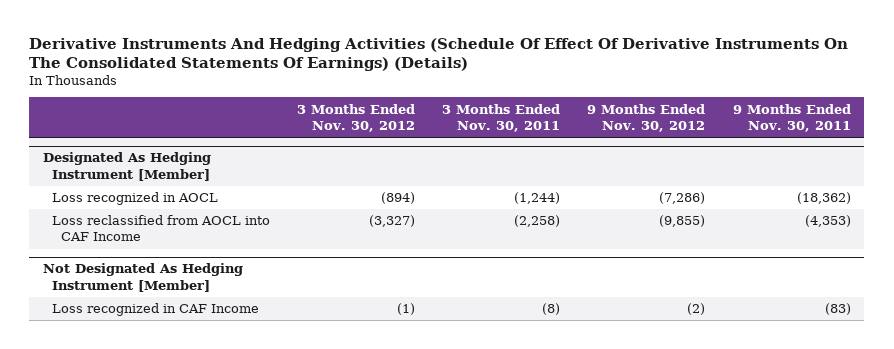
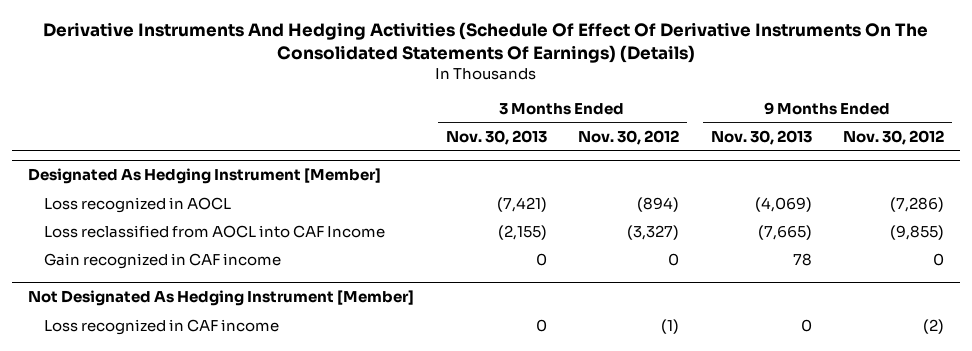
[442,103,561,132] 3 Months Ended Nov. 30, 2011 -> none
[732,103,851,132] 9 Months Ended Nov. 30, 2011 -> none
none -> [445,129,547,145] Nov. 30, 2013
none -> [710,129,812,145] Nov. 30, 2013
none -> [44,252,282,269] Gain recognized in CAF income
[51,303,259,317] Loss recognized in CAF Income -> [44,318,280,335] Loss recognized in CAF income

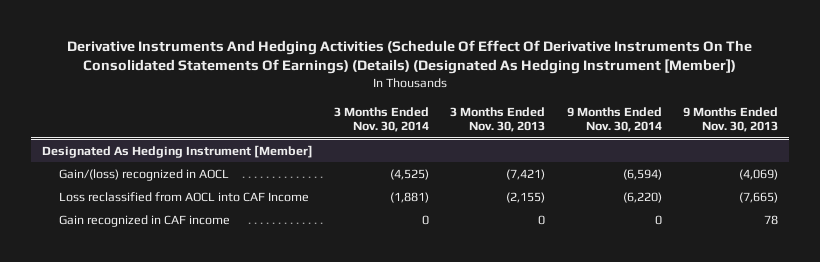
[43,21,929,63] Derivative Instruments And Hedging Activities (Schedule Of Effect Of Derivative Instruments On The Consolidated Statements Of Earnings) (Details) -> [66,39,752,75] Derivative Instruments And Hedging Activities (Schedule Of Effect Of Derivative Instruments On The Consolidated Statements Of Earnings) (Details) (Designated As Hedging Instrument [Member])
[578,129,680,145] Nov. 30, 2012 -> none
[843,129,945,145] Nov. 30, 2012 -> none
none -> [334,106,430,133] 3 Months Ended Nov. 30, 2014
none -> [566,106,662,133] 9 Months Ended Nov. 30, 2014
[44,196,232,213] Loss recognized in AOCL -> [58,168,229,181] Gain/(loss) recognized in AOCL
[28,290,415,307] Not Designated As Hedging Instrument [Member] -> none
[44,318,280,335] Loss recognized in CAF income -> none

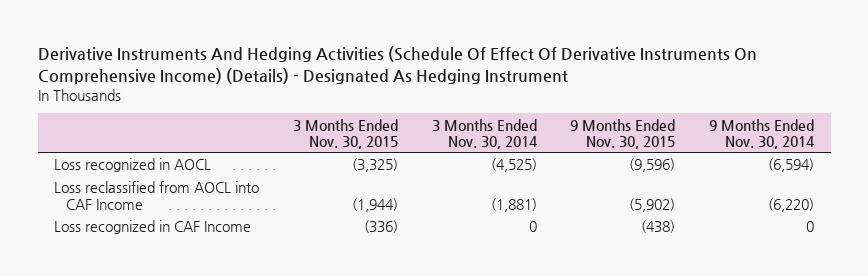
[66,39,752,75] Derivative Instruments And Hedging Activities (Schedule Of Effect Of Derivative Instruments On The Consolidated Statements Of Earnings) (Details) (Designated As Hedging Instrument [Member]) -> [37,46,757,84] Derivative Instruments And Hedging Activities (Schedule Of Effect Of Derivative Instruments On Comprehensive Income) (Details) - Designated As Hedging Instrument
[450,106,546,133] 3 Months Ended Nov. 30, 2013 -> none
[683,106,779,133] 9 Months Ended Nov. 30, 2013 -> none
none -> [293,118,399,149] 3 Months Ended Nov. 30, 2015
none -> [570,118,676,149] 9 Months Ended Nov. 30, 2015
[41,144,313,158] Designated As Hedging Instrument [Member] -> none
[58,168,229,181] Gain/(loss) recognized in AOCL -> [54,158,212,173] Loss recognized in AOCL
[58,214,230,227] Gain recognized in CAF income -> [54,220,252,235] Loss recognized in CAF Income

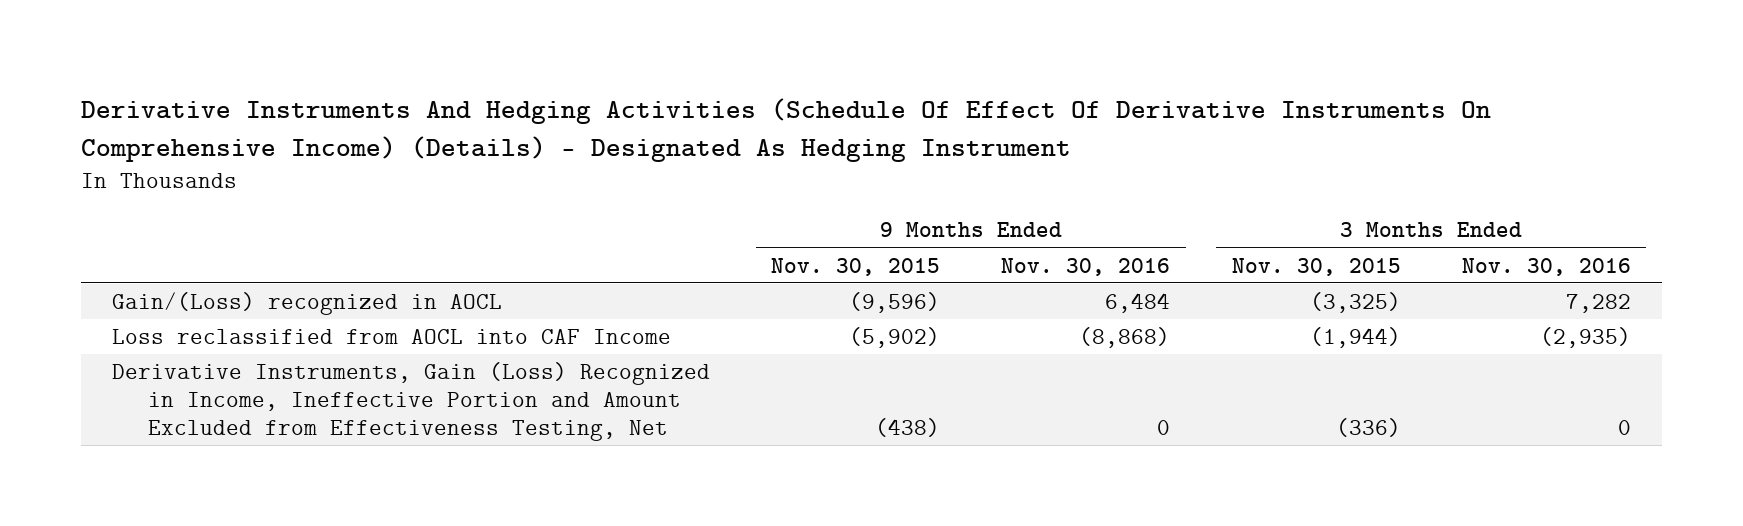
[431,118,538,149] 3 Months Ended Nov. 30, 2014 -> none
[708,118,815,149] 9 Months Ended Nov. 30, 2014 -> none
none -> [1001,257,1171,276] Nov. 30, 2016
none -> [1462,257,1632,276] Nov. 30, 2016
[54,158,212,173] Loss recognized in AOCL -> [111,292,502,316] Gain/(Loss) recognized in AOCL
[54,220,252,235] Loss recognized in CAF Income -> [111,362,710,442] Derivative Instruments, Gain (Loss) Recognized in Income, Ineffective Portion and Amount Excluded from Effectiveness Testing, Net

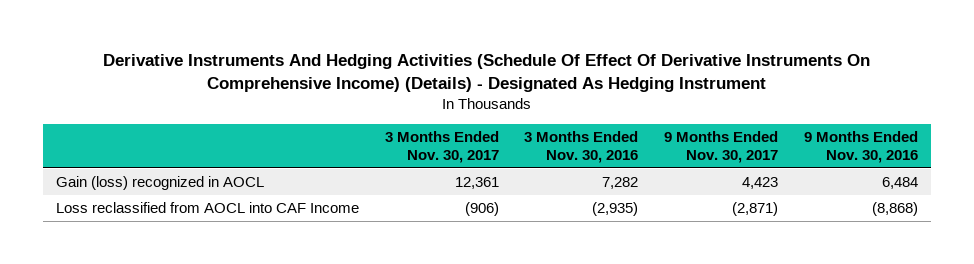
[771,257,941,276] Nov. 30, 2015 -> none
[1231,257,1401,276] Nov. 30, 2015 -> none
none -> [384,130,499,163] 3 Months Ended Nov. 30, 2017
none -> [664,130,779,163] 9 Months Ended Nov. 30, 2017
[111,292,502,316] Gain/(Loss) recognized in AOCL -> [55,176,264,191] Gain (loss) recognized in AOCL
[111,362,710,442] Derivative Instruments, Gain (Loss) Recognized in Income, Ineffective Portion and Amount Excluded from Effectiveness Testing, Net -> none

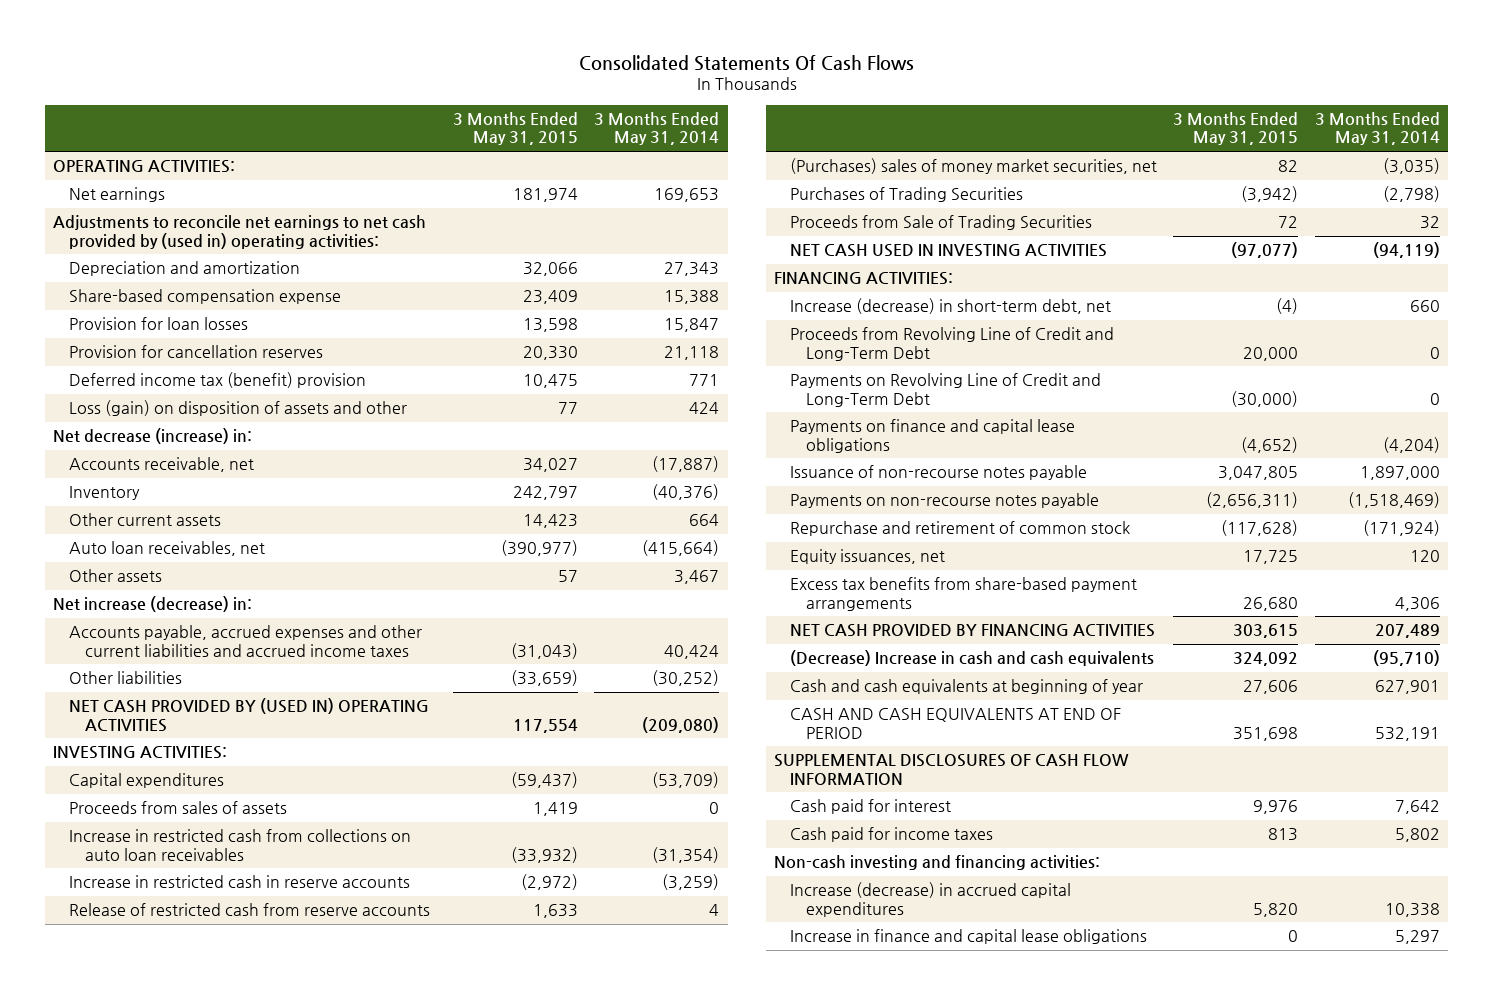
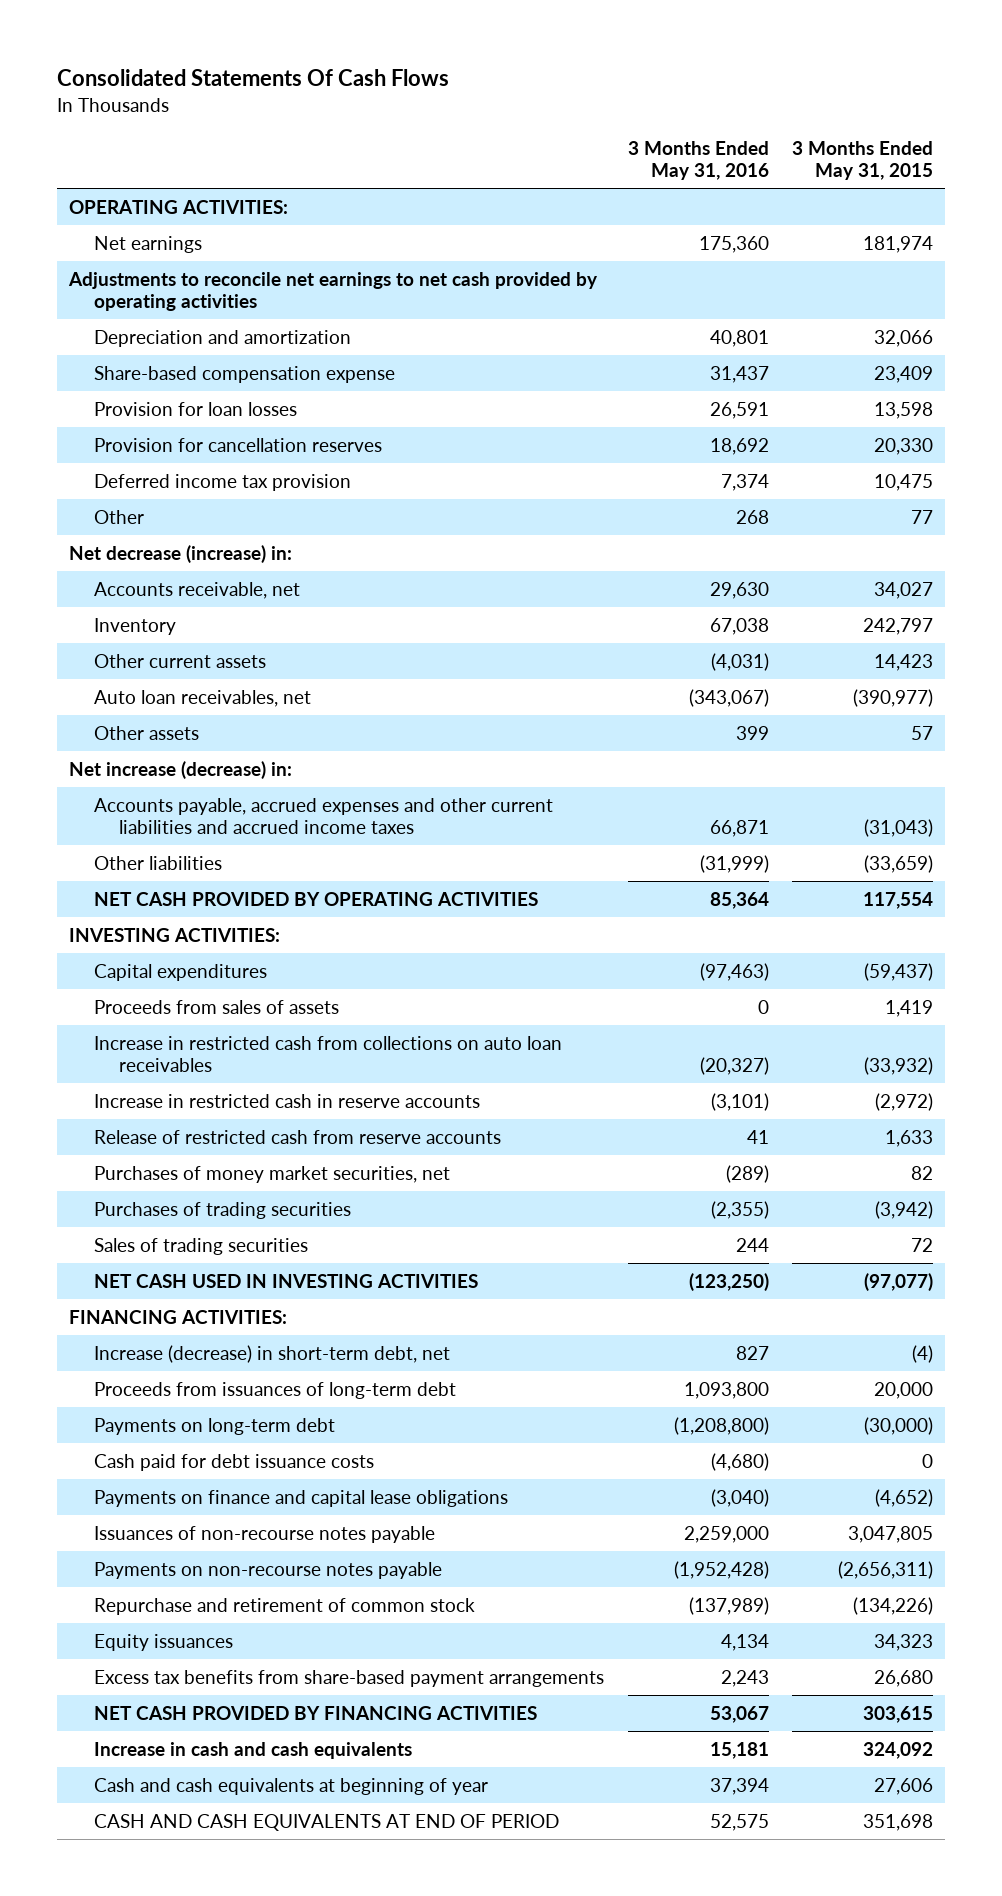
[594,112,720,146] 3 Months Ended May 31, 2014 -> none
none -> [627,141,769,180] 3 Months Ended May 31, 2016
[53,215,427,249] Adjustments to reconcile net earnings to net cash provided by (used in) operating activities: -> [68,271,599,311] Adjustments to reconcile net earnings to net cash provided by operating activities
[69,372,367,389] Deferred income tax (benefit) provision -> [94,473,352,491] Deferred income tax provision
[69,400,408,417] Loss (gain) on disposition of assets and other -> [94,509,145,524] Other
[69,698,430,732] NET CASH PROVIDED BY (USED IN) OPERATING ACTIVITIES -> [94,891,539,906] NET CASH PROVIDED BY OPERATING ACTIVITIES
[789,158,1157,175] (Purchases) sales of money market securities, net -> [94,1165,451,1183] Purchases of money market securities, net
[789,187,1023,203] Purchases of Trading Securities -> [94,1201,352,1219] Purchases of trading securities
[789,215,1092,231] Proceeds from Sale of Trading Securities -> [94,1237,309,1255] Sales of trading securities
[789,327,1114,361] Proceeds from Revolving Line of Credit and Long-Term Debt -> [94,1381,457,1399] Proceeds from issuances of long-term debt
[789,373,1101,407] Payments on Revolving Line of Credit and Long-Term Debt -> [94,1417,336,1435] Payments on long-term debt
none -> [94,1453,375,1471] Cash paid for debt issuance costs
[789,465,1087,481] Issuance of non-recourse notes payable -> [94,1525,436,1543] Issuances of non-recourse notes payable
[1221,520,1299,537] (117,628) -> [852,1596,933,1615] (134,226)
[789,549,945,565] Equity issuances, net -> [94,1633,234,1651] Equity issuances
[1243,550,1299,565] 17,725 -> [873,1633,933,1651] 34,323
[789,650,1154,667] (Decrease) Increase in cash and cash equivalents -> [94,1741,413,1759] Increase in cash and cash equivalents
[773,754,1129,785] SUPPLEMENTAL DISCLOSURES OF CASH FLOW INFORMATION -> none
[789,799,951,815] Cash paid for interest -> none
[789,827,993,843] Cash paid for income taxes -> none
[773,855,1100,871] Non-cash investing and financing activities: -> none
[789,882,1071,917] Increase (decrease) in accrued capital expenditures -> none
[789,929,1147,945] Increase in finance and capital lease obligations -> none

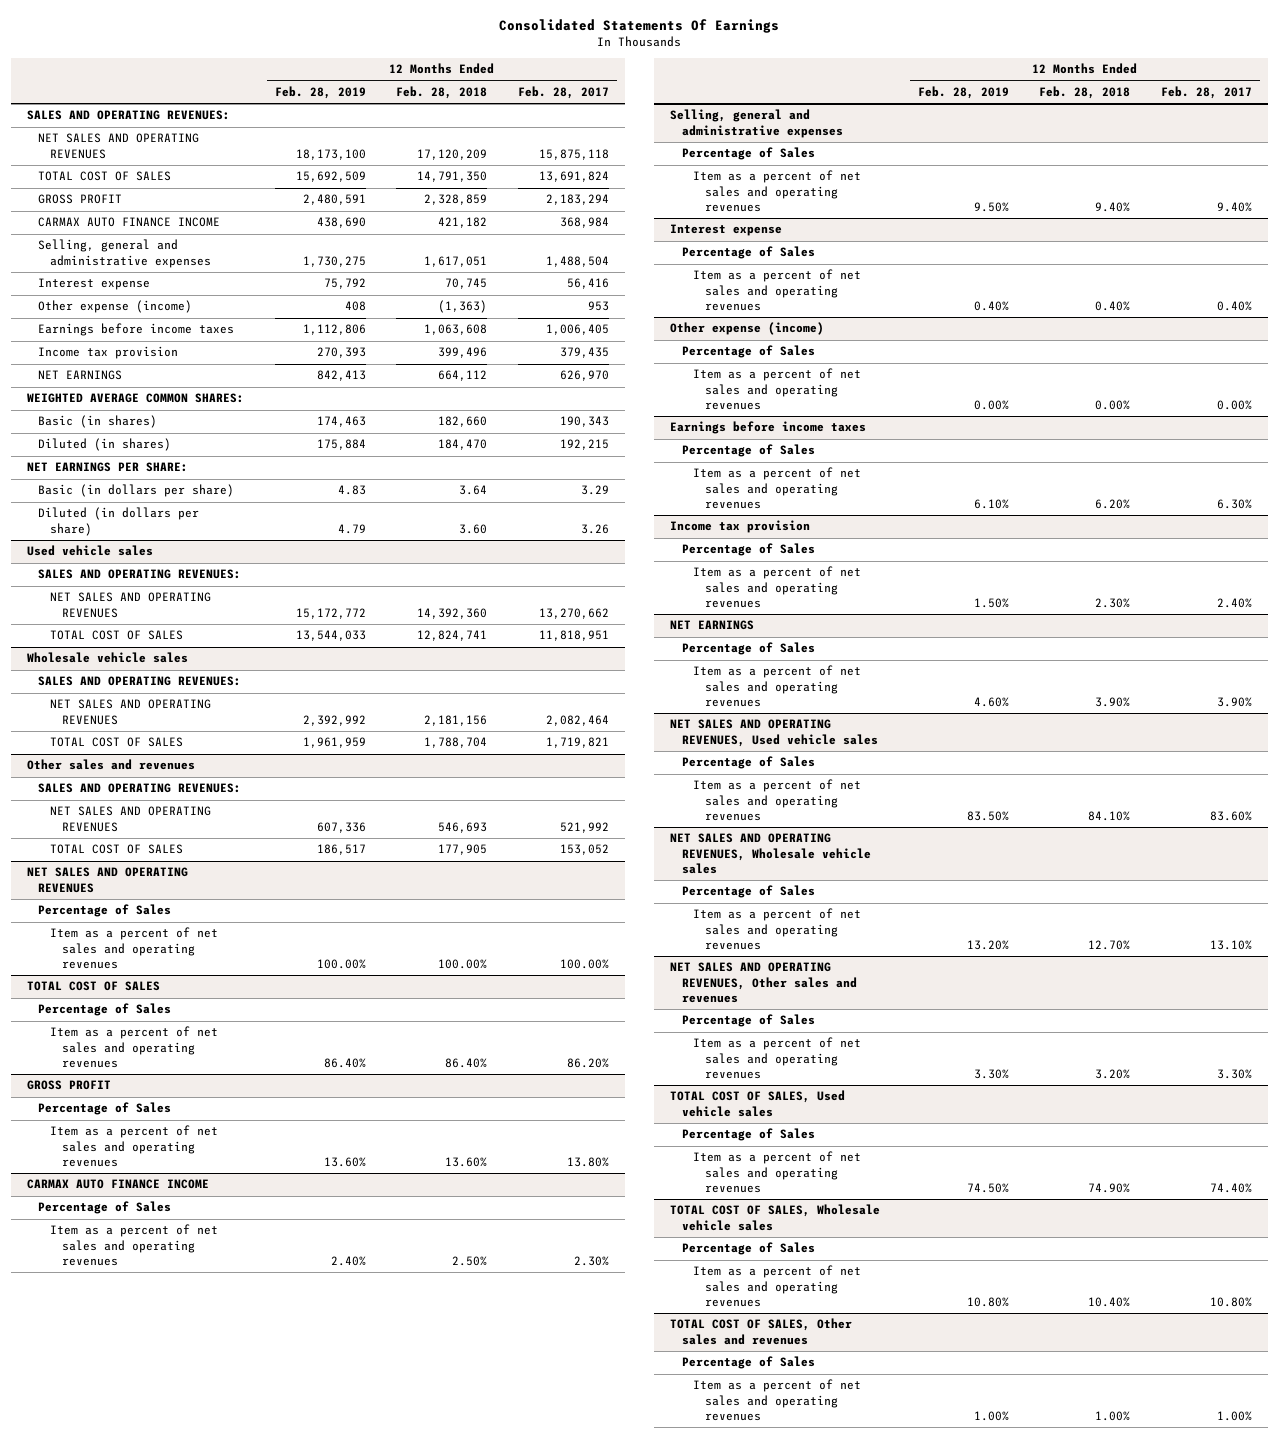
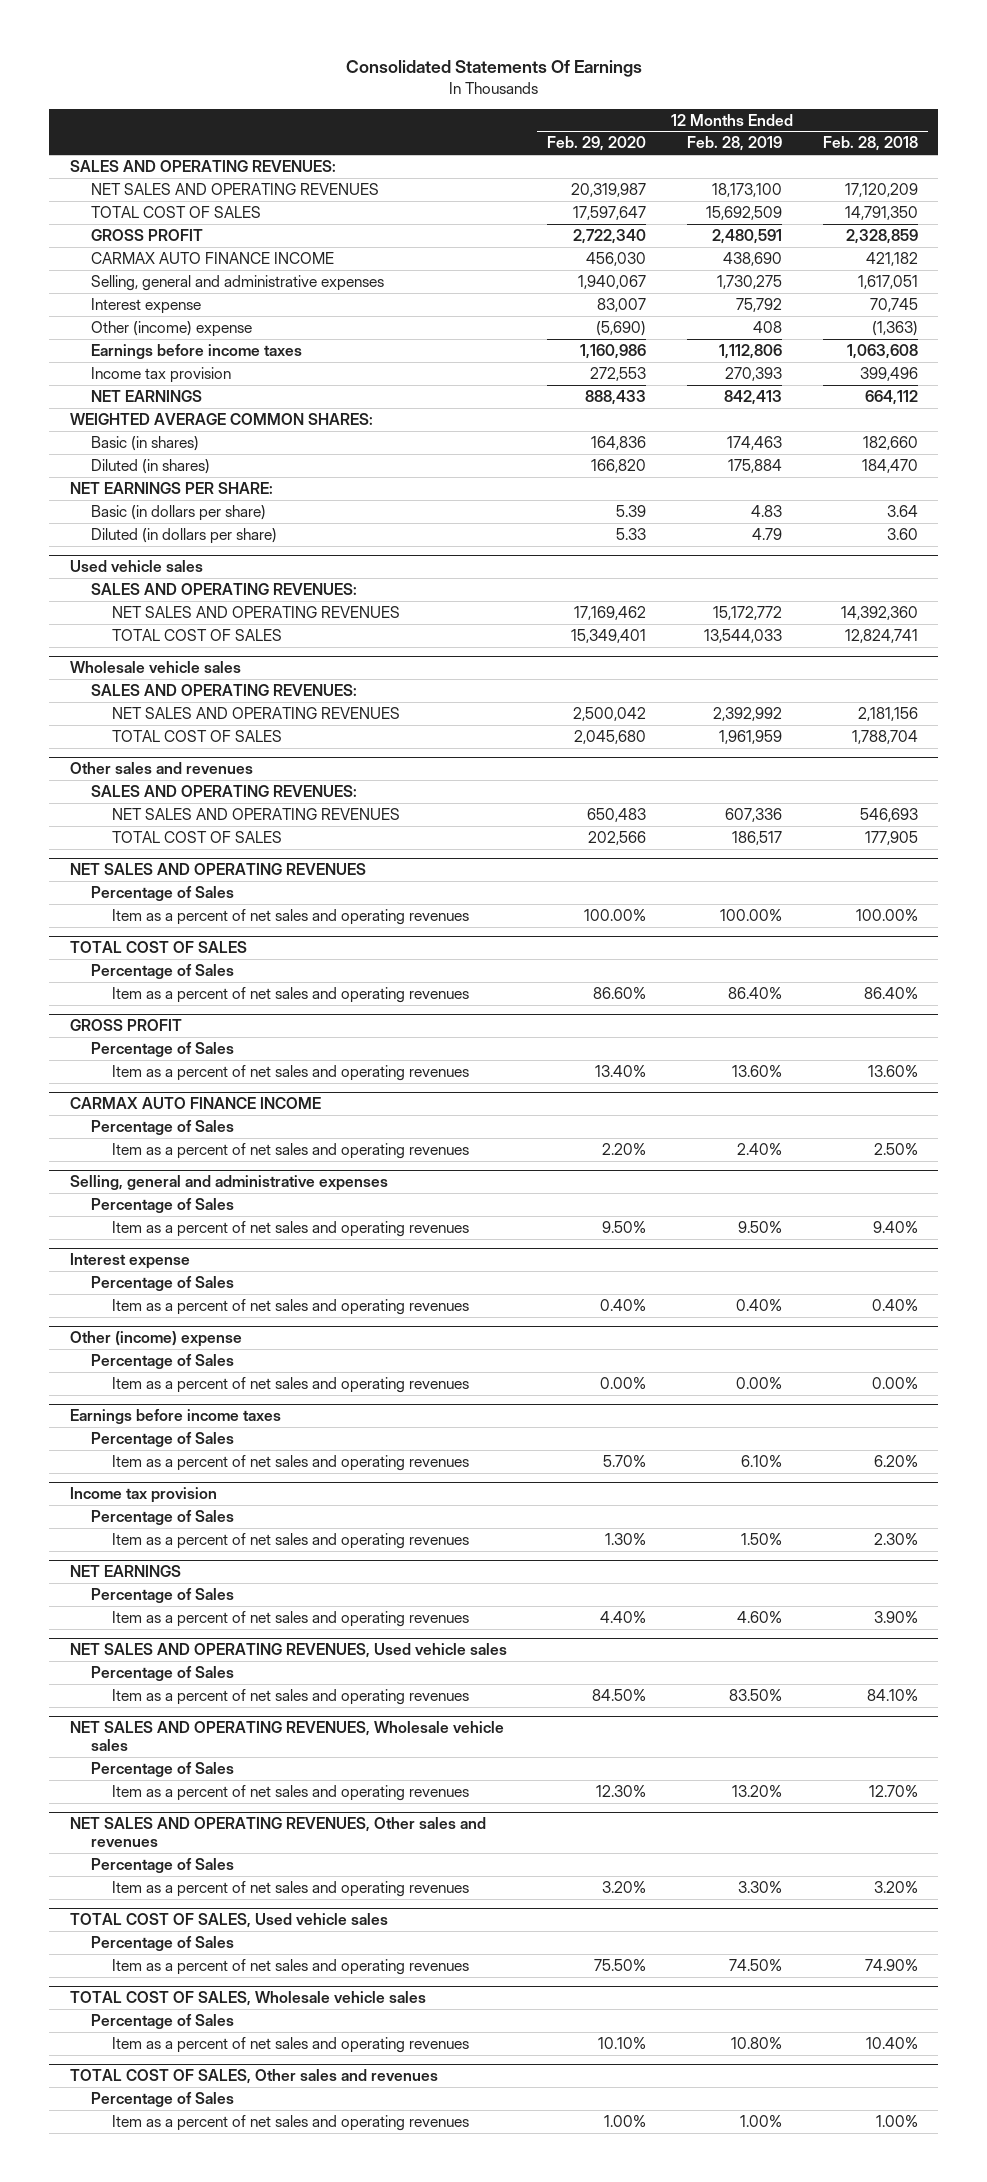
[518,86,610,100] Feb. 28, 2017 -> none
none -> [547,136,647,152] Feb. 29, 2020
[38,300,193,314] Other expense (income) -> [90,320,252,337] Other (income) expense
[669,322,824,336] Other expense (income) -> [69,1331,242,1348] Other (income) expense

